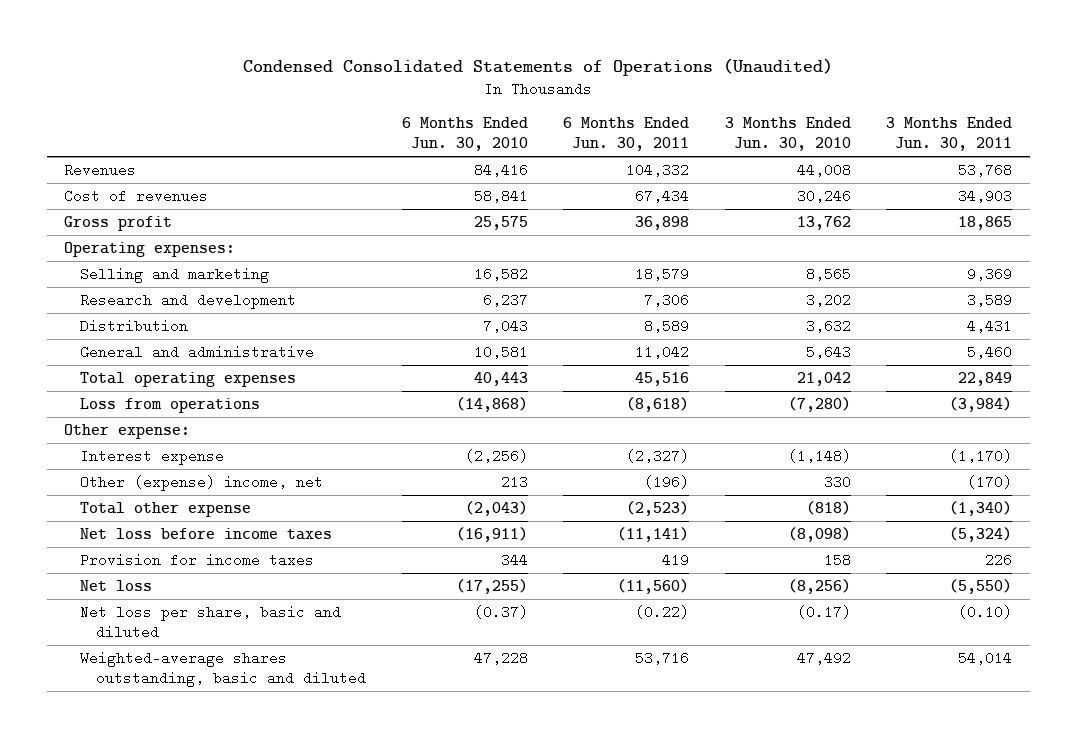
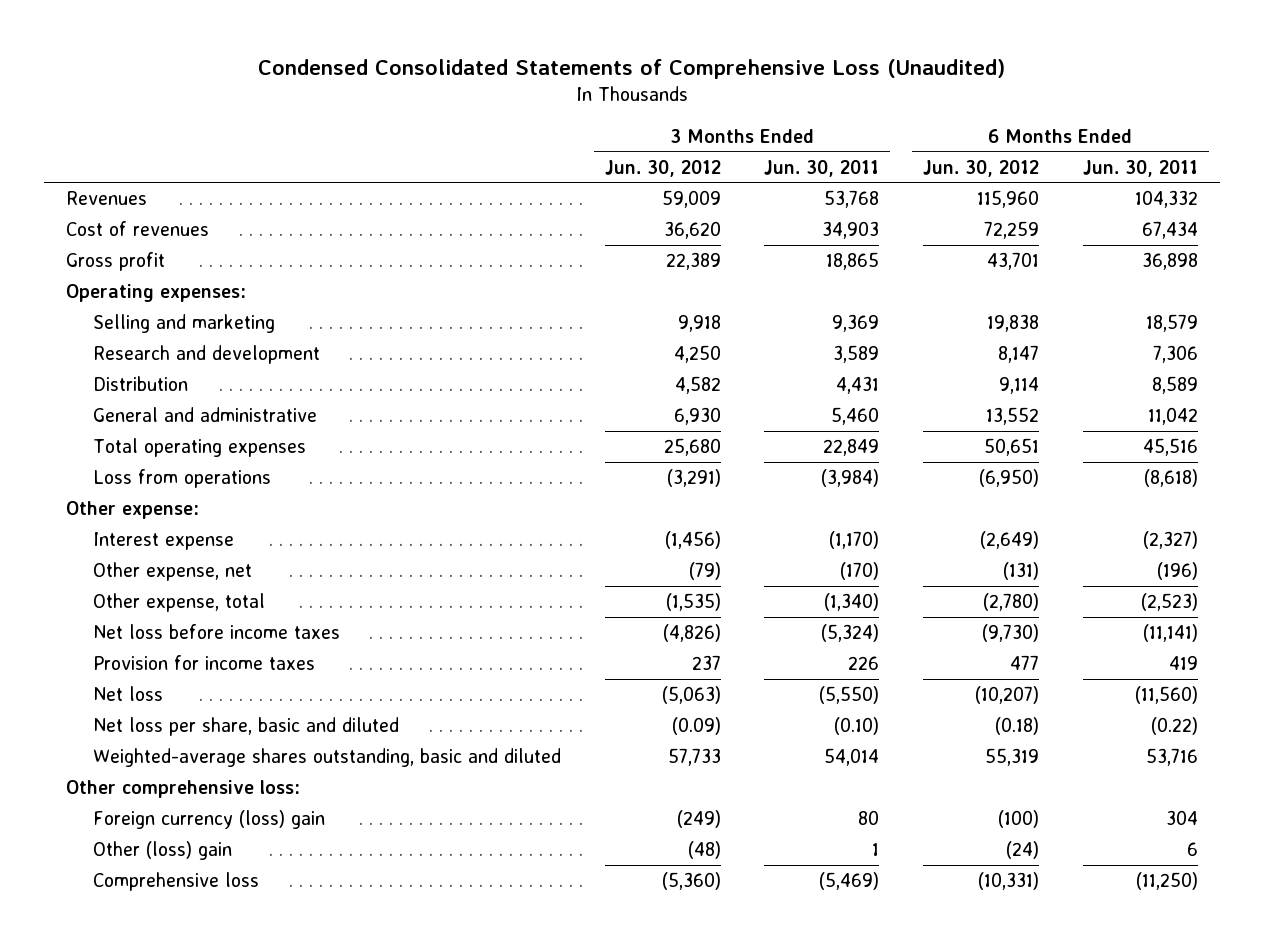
[243,57,834,76] Condensed Consolidated Statements of Operations (Unaudited) -> [258,58,1006,79] Condensed Consolidated Statements of Comprehensive Loss (Unaudited)
[401,117,528,152] 6 Months Ended Jun. 30, 2010 -> none
[724,117,851,152] 3 Months Ended Jun. 30, 2010 -> none
none -> [604,159,721,177] Jun. 30, 2012
none -> [923,159,1040,177] Jun. 30, 2012
[80,475,324,492] Other (expense) income, net -> [92,562,252,582] Other expense, net
[80,502,252,518] Total other expense -> [92,593,265,613] Other expense, total
none -> [66,780,301,799] Other comprehensive loss:
none -> [92,810,325,830] Foreign currency (loss) gain
none -> [92,841,232,861] Other (loss) gain
none -> [92,872,259,892] Comprehensive loss

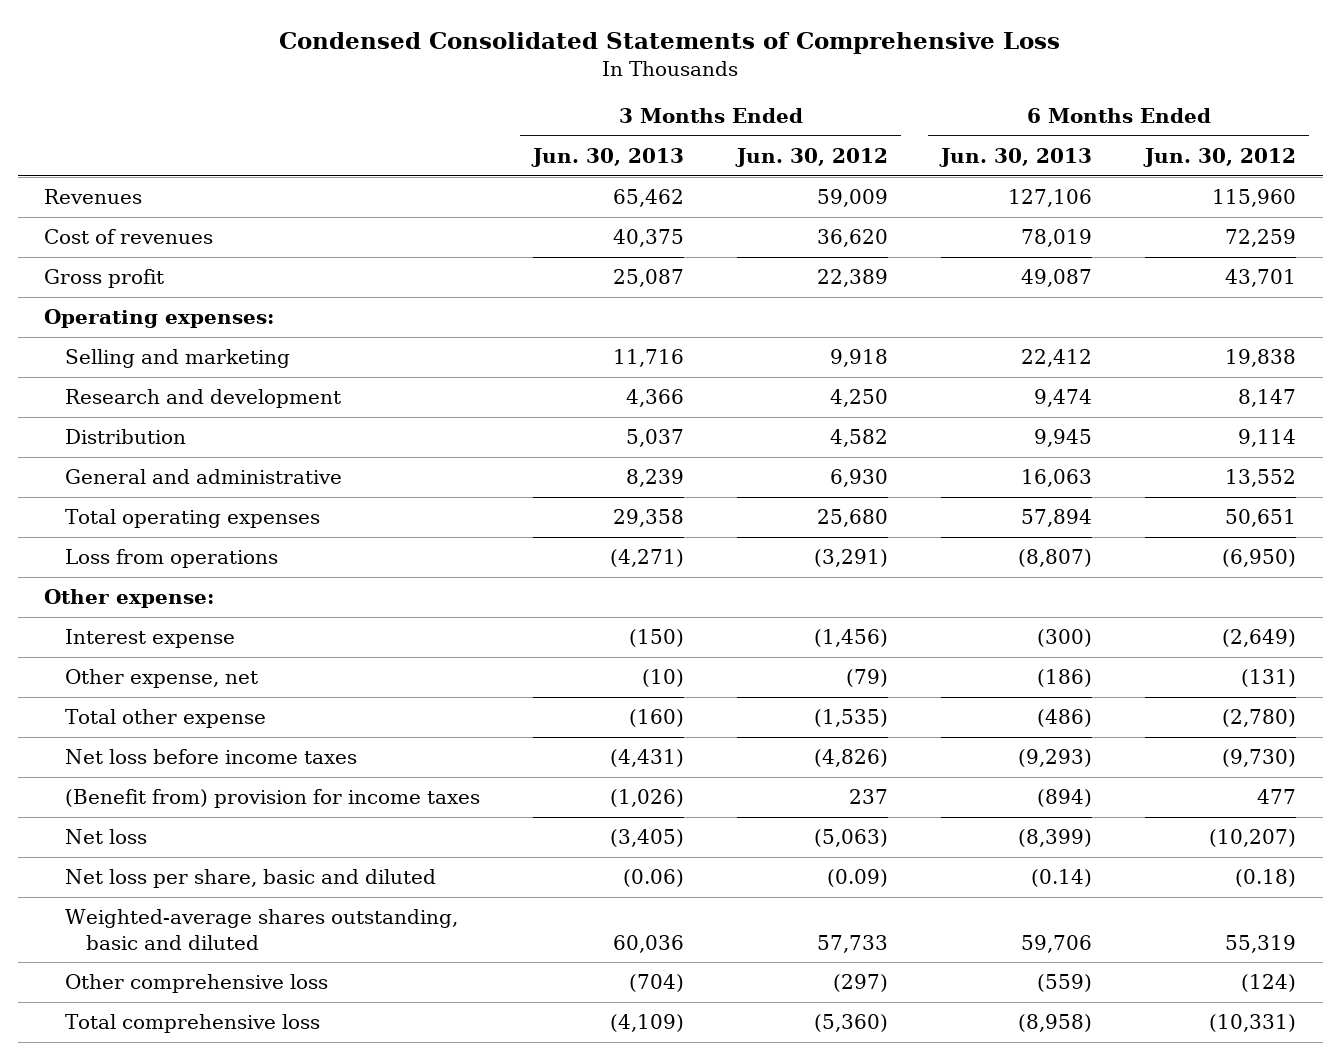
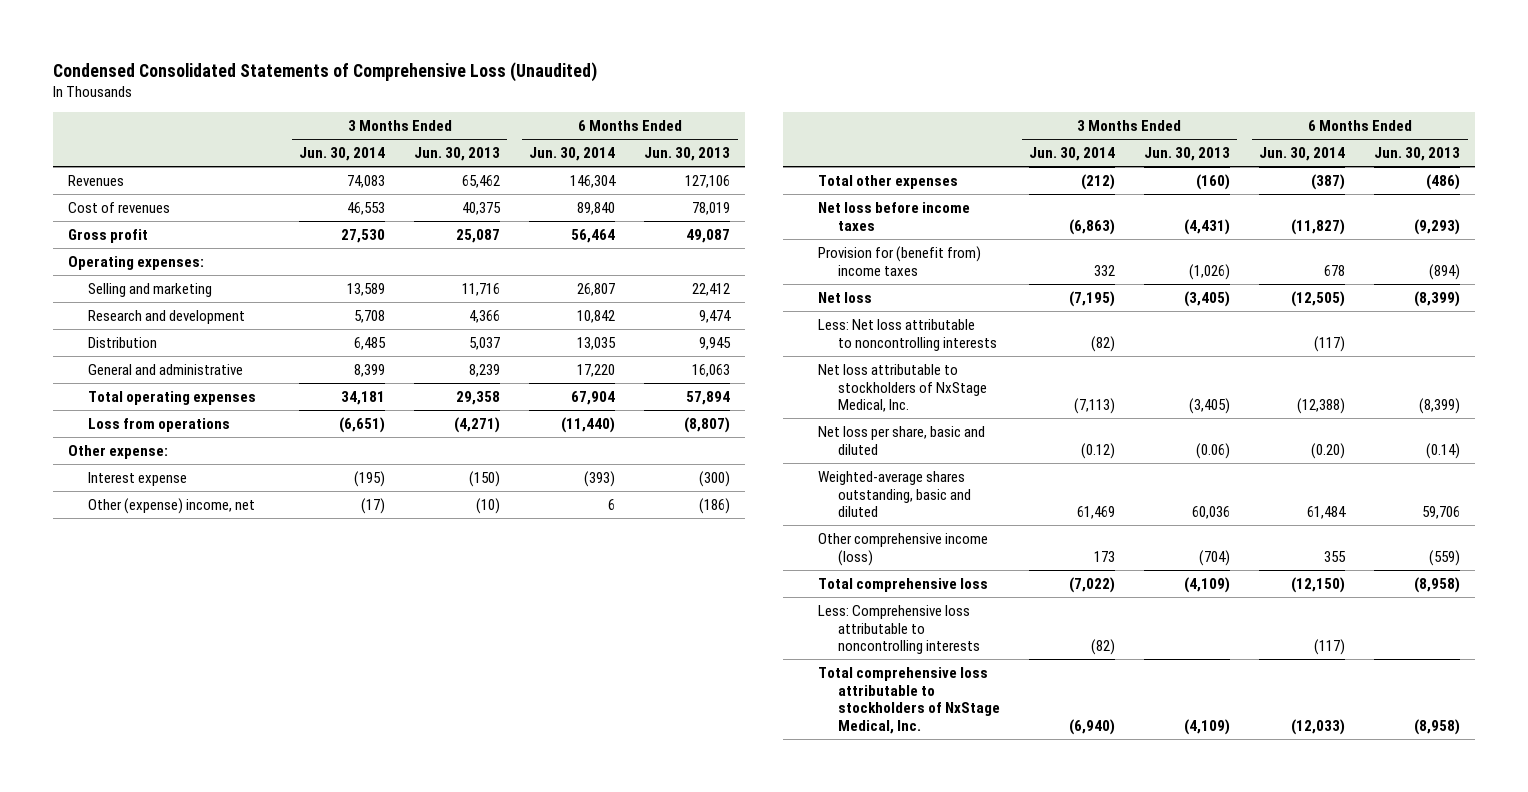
[279,31,1061,54] Condensed Consolidated Statements of Comprehensive Loss -> [53,61,598,82] Condensed Consolidated Statements of Comprehensive Loss (Unaudited)
[735,148,889,168] Jun. 30, 2012 -> none
[1143,148,1297,168] Jun. 30, 2012 -> none
none -> [299,147,386,162] Jun. 30, 2014
none -> [529,147,616,162] Jun. 30, 2014
[65,669,259,689] Other expense, net -> [87,497,255,514] Other (expense) income, net
[65,709,267,729] Total other expense -> [817,174,958,189] Total other expenses
[65,789,481,809] (Benefit from) provision for income taxes -> [817,245,981,276] Provision for (benefit from) income taxes
none -> [817,318,997,351] Less: Net loss attributable to noncontrolling interests
none -> [817,363,987,413] Net loss attributable to stockholders of NxStage Medical, Inc.
[65,974,329,994] Other comprehensive loss -> [817,532,988,566] Other comprehensive income (loss)
none -> [817,604,980,655] Less: Comprehensive loss attributable to noncontrolling interests
none -> [817,666,1000,735] Total comprehensive loss attributable to stockholders of NxStage Medical, Inc.

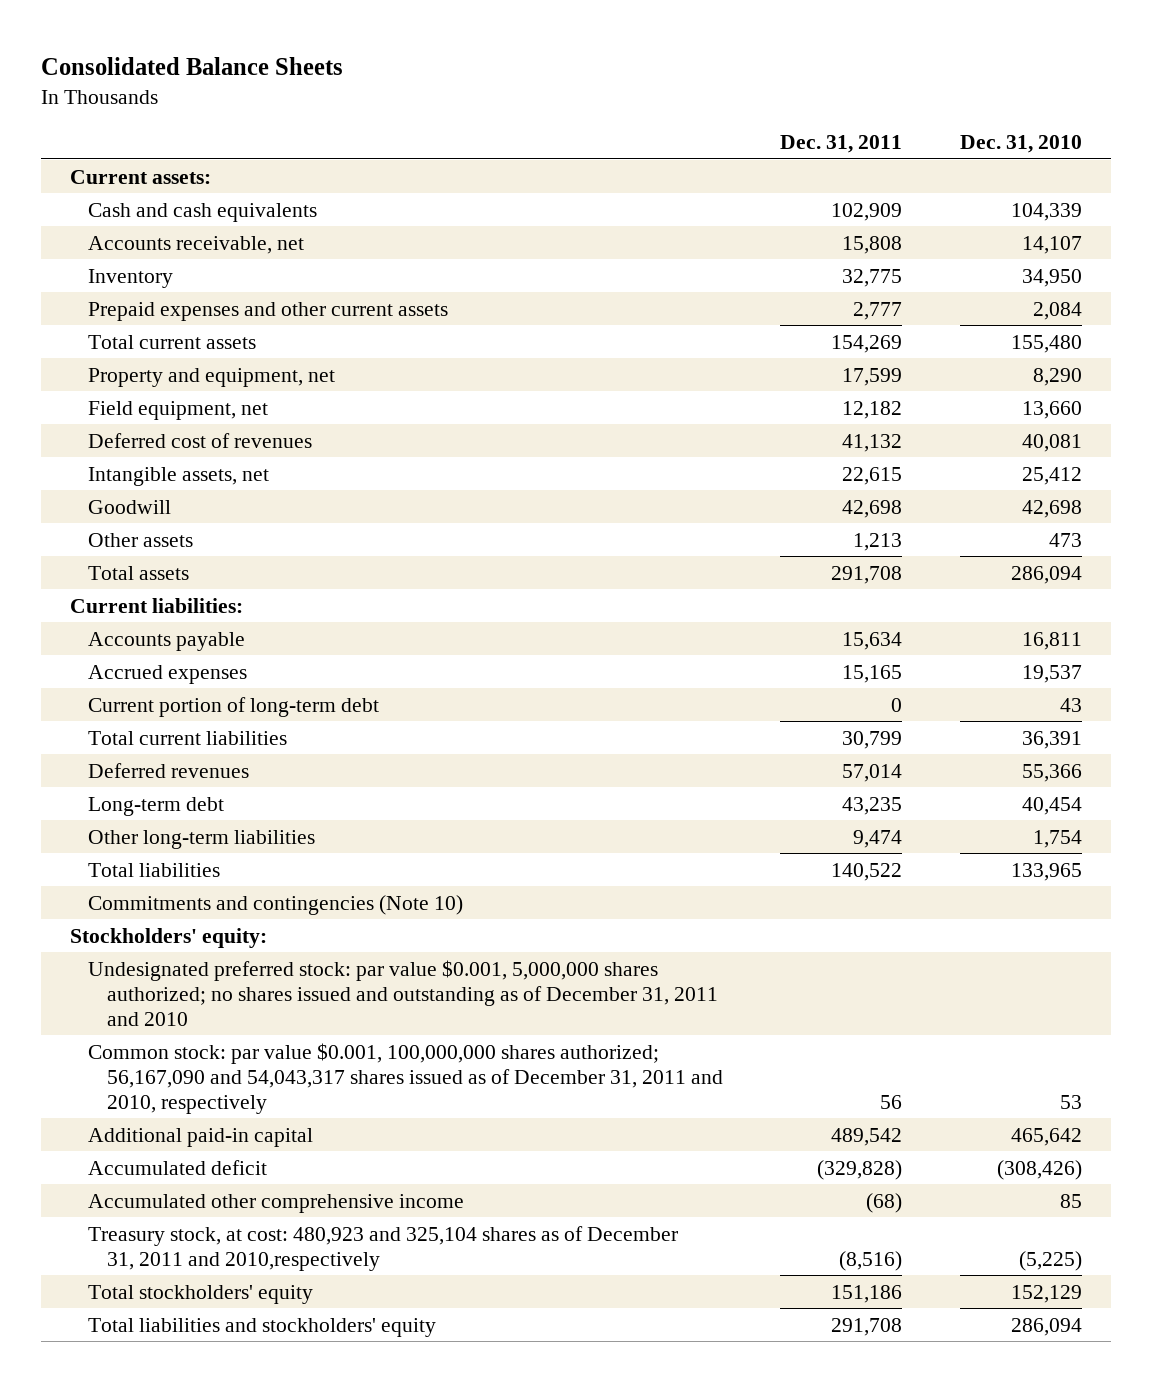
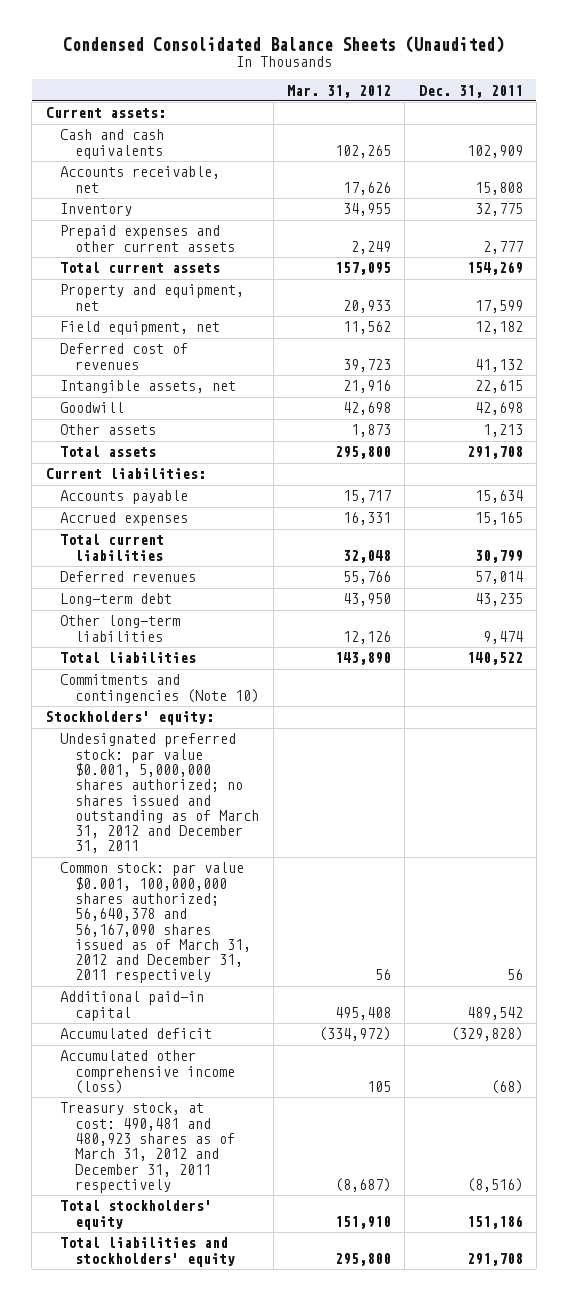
[41,56,344,75] Consolidated Balance Sheets -> [63,35,505,53] Condensed Consolidated Balance Sheets (Unaudited)
[960,134,1083,153] Dec. 31, 2010 -> none
none -> [286,84,391,98] Mar. 31, 2012
[88,696,380,717] Current portion of long-term debt -> none
[88,959,718,1026] Undesignated preferred stock: par value $0.001, 5,000,000 shares authorized; no shares issued and outstanding as of December 31, 2011 and 2010 -> [60,733,260,854] Undesignated preferred stock: par value $0.001, 5,000,000 shares authorized; no shares issued and outstanding as of March 31, 2012 and December 31, 2011
[88,1042,723,1114] Common stock: par value $0.001, 100,000,000 shares authorized; 56,167,090 and 54,043,317 shares issued as of December 31, 2011 and 2010, respectively -> [60,862,252,984] Common stock: par value $0.001, 100,000,000 shares authorized; 56,640,378 and 56,167,090 shares issued as of March 31, 2012 and December 31, 2011 respectively
[88,1193,465,1213] Accumulated other comprehensive income -> [60,1050,236,1094] Accumulated other comprehensive income (loss)
[88,1225,679,1271] Treasury stock, at cost: 480,923 and 325,104 shares as of December 31, 2011 and 2010,respectively -> [60,1102,236,1193] Treasury stock, at cost: 490,481 and 480,923 shares as of March 31, 2012 and December 31, 2011 respectively

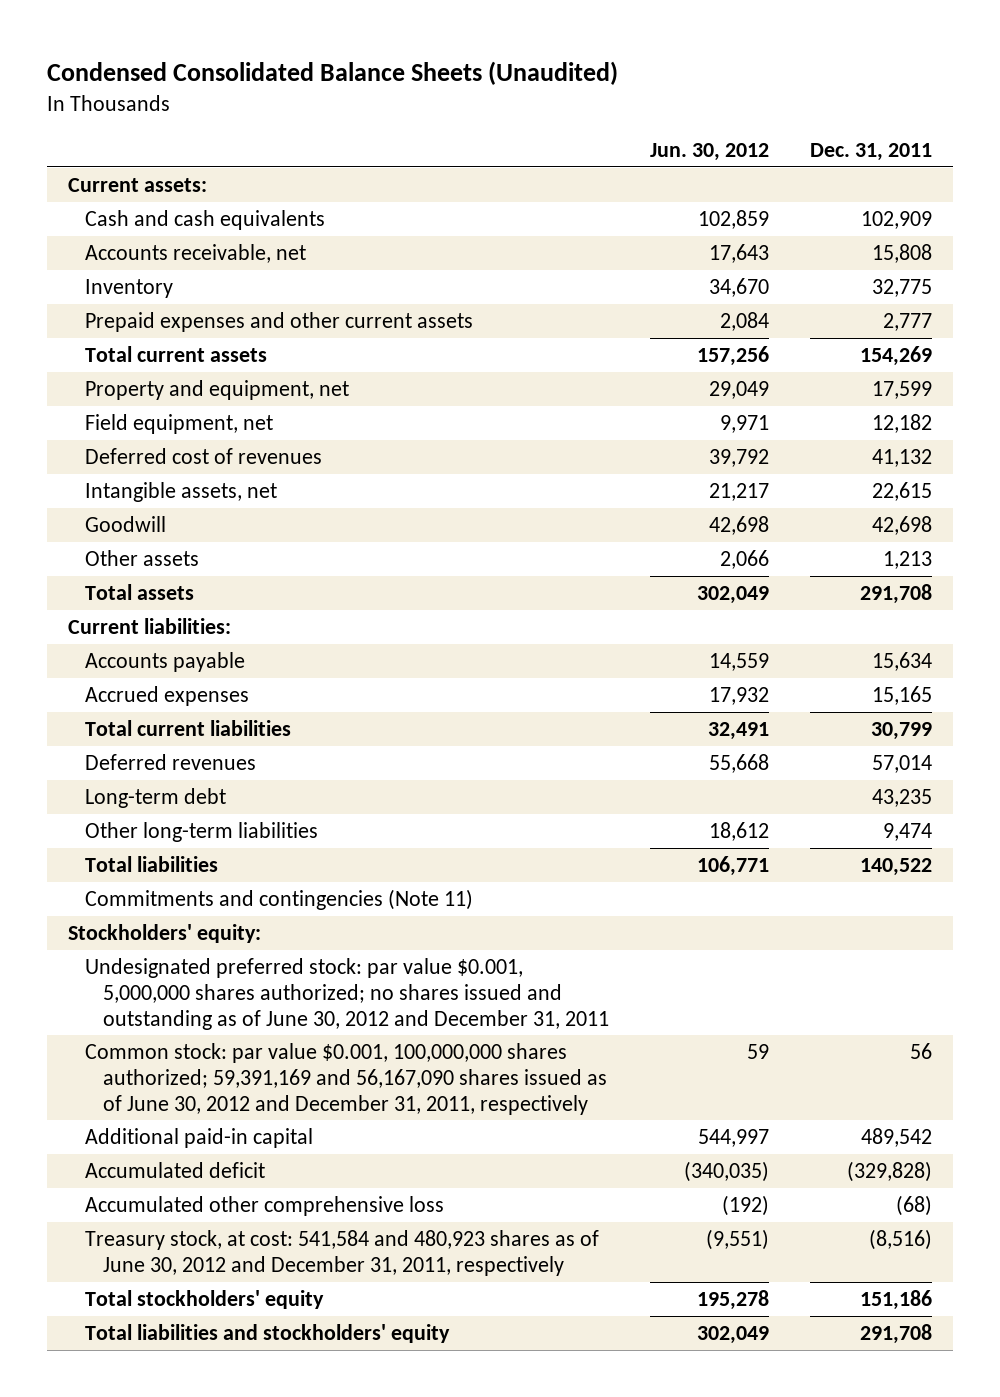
[286,84,391,98] Mar. 31, 2012 -> none
none -> [650,142,770,161] Jun. 30, 2012
[60,674,260,703] Commitments and contingencies (Note 10) -> [85,888,474,910] Commitments and contingencies (Note 11)
[60,733,260,854] Undesignated preferred stock: par value $0.001, 5,000,000 shares authorized; no shares issued and outstanding as of March 31, 2012 and December 31, 2011 -> [85,957,610,1030] Undesignated preferred stock: par value $0.001, 5,000,000 shares authorized; no shares issued and outstanding as of June 30, 2012 and December 31, 2011
[60,862,252,984] Common stock: par value $0.001, 100,000,000 shares authorized; 56,640,378 and 56,167,090 shares issued as of March 31, 2012 and December 31, 2011 respectively -> [85,1042,608,1115] Common stock: par value $0.001, 100,000,000 shares authorized; 59,391,169 and 56,167,090 shares issued as of June 30, 2012 and December 31, 2011, respectively
[60,1050,236,1094] Accumulated other comprehensive income (loss) -> [85,1195,445,1216] Accumulated other comprehensive loss
[60,1102,236,1193] Treasury stock, at cost: 490,481 and 480,923 shares as of March 31, 2012 and December 31, 2011 respectively -> [85,1229,600,1276] Treasury stock, at cost: 541,584 and 480,923 shares as of June 30, 2012 and December 31, 2011, respectively

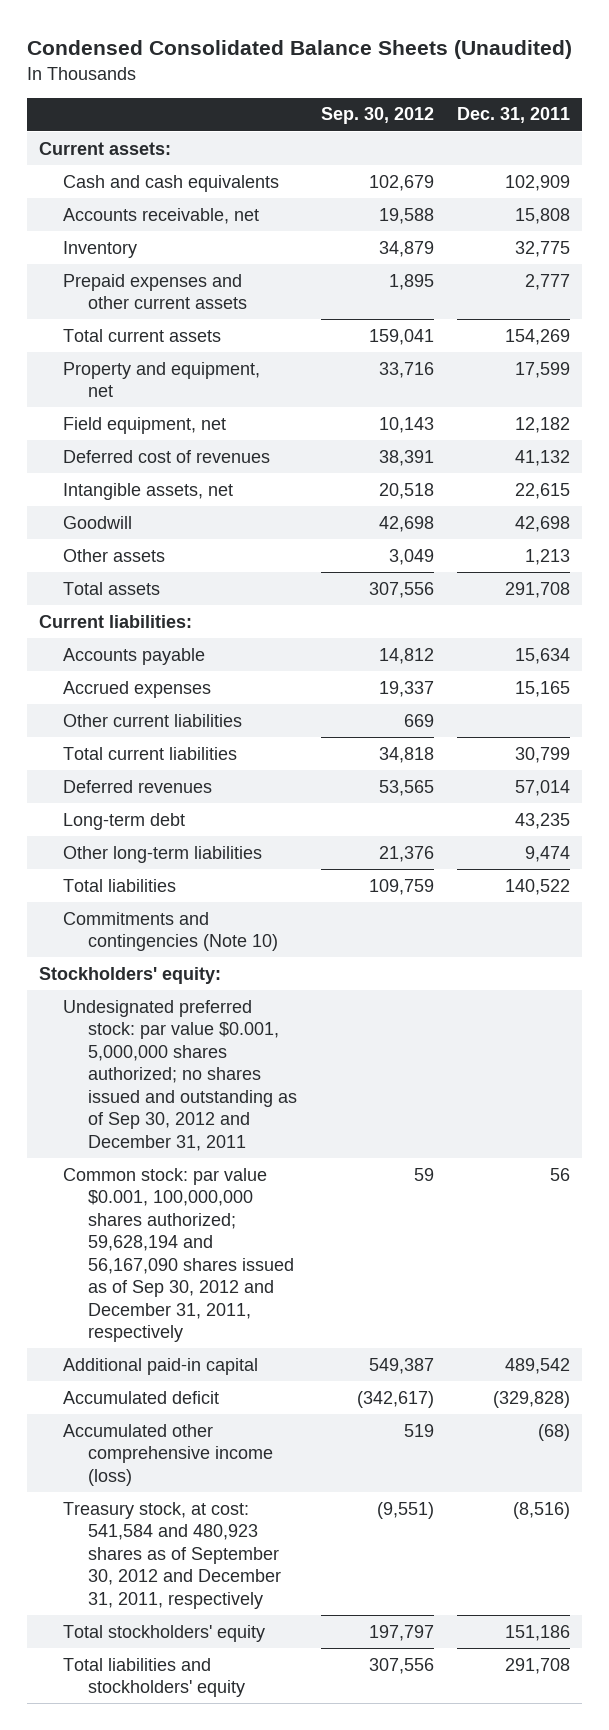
[650,142,770,161] Jun. 30, 2012 -> none
none -> [320,107,434,125] Sep. 30, 2012
none -> [63,713,243,727] Other current liabilities
[85,888,474,910] Commitments and contingencies (Note 11) -> [63,911,279,952] Commitments and contingencies (Note 10)
[85,957,610,1030] Undesignated preferred stock: par value $0.001, 5,000,000 shares authorized; no shares issued and outstanding as of June 30, 2012 and December 31, 2011 -> [63,999,298,1151] Undesignated preferred stock: par value $0.001, 5,000,000 shares authorized; no shares issued and outstanding as of Sep 30, 2012 and December 31, 2011
[85,1042,608,1115] Common stock: par value $0.001, 100,000,000 shares authorized; 59,391,169 and 56,167,090 shares issued as of June 30, 2012 and December 31, 2011, respectively -> [63,1167,295,1343] Common stock: par value $0.001, 100,000,000 shares authorized; 59,628,194 and 56,167,090 shares issued as of Sep 30, 2012 and December 31, 2011, respectively
[85,1195,445,1216] Accumulated other comprehensive loss -> [63,1423,274,1486] Accumulated other comprehensive income (loss)
[85,1229,600,1276] Treasury stock, at cost: 541,584 and 480,923 shares as of June 30, 2012 and December 31, 2011, respectively -> [63,1501,282,1609] Treasury stock, at cost: 541,584 and 480,923 shares as of September 30, 2012 and December 31, 2011, respectively

